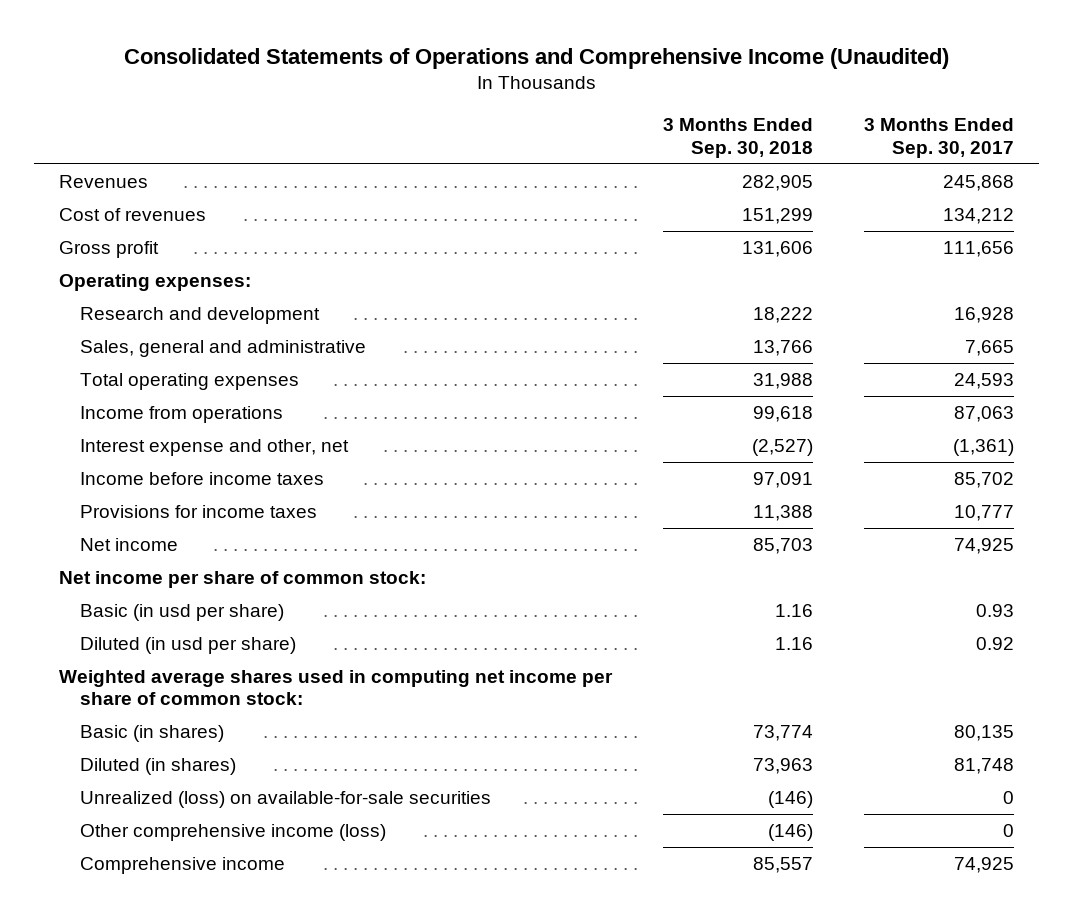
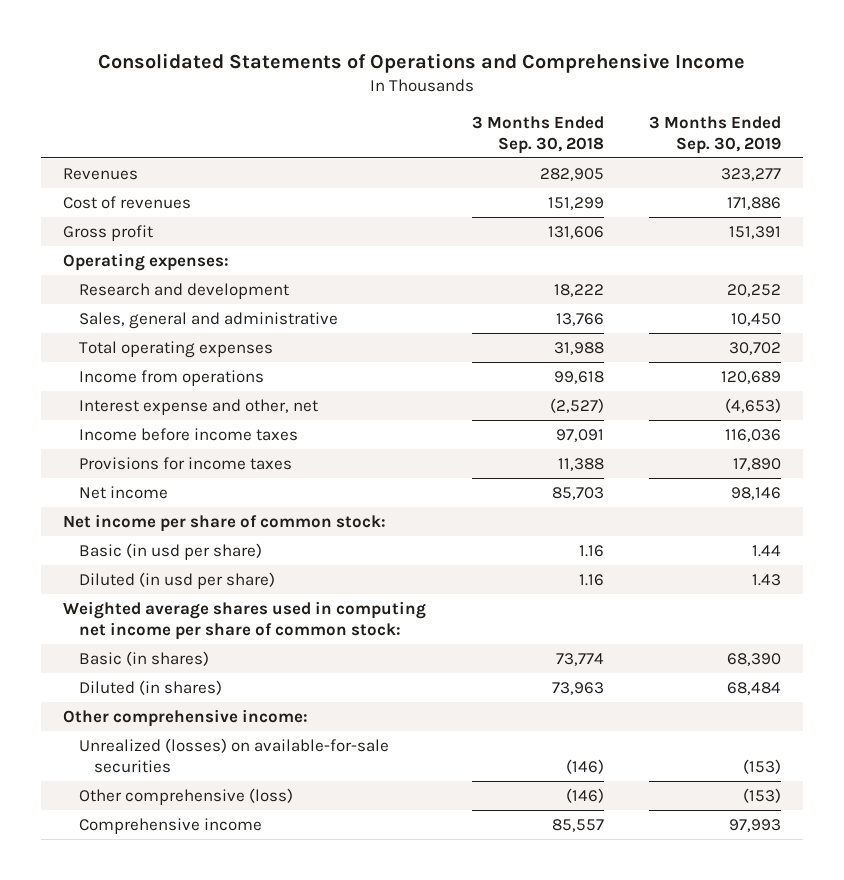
[123,47,949,69] Consolidated Statements of Operations and Comprehensive Income (Unaudited) -> [98,52,746,73] Consolidated Statements of Operations and Comprehensive Income
[863,118,1014,158] 3 Months Ended Sep. 30, 2017 -> none
none -> [648,115,781,154] 3 Months Ended Sep. 30, 2019
none -> [63,708,309,727] Other comprehensive income:
[79,791,491,809] Unrealized (loss) on available-for-sale securities -> [78,737,389,773] Unrealized (losses) on available-for-sale securities
[79,824,386,842] Other comprehensive income (loss) -> [78,787,293,805] Other comprehensive (loss)

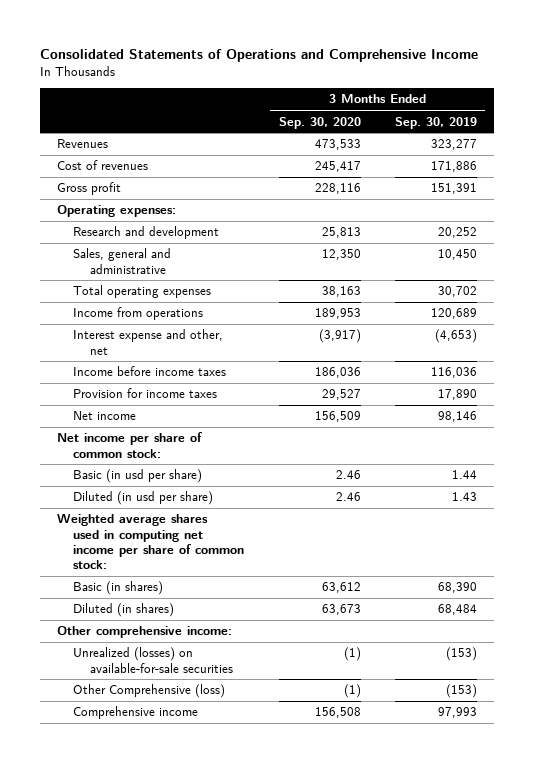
[471,115,604,154] 3 Months Ended Sep. 30, 2018 -> none
none -> [278,116,361,129] Sep. 30, 2020
[78,456,292,470] Provisions for income taxes -> [73,388,218,399] Provision for income taxes
[78,787,293,805] Other comprehensive (loss) -> [73,684,226,699] Other Comprehensive (loss)

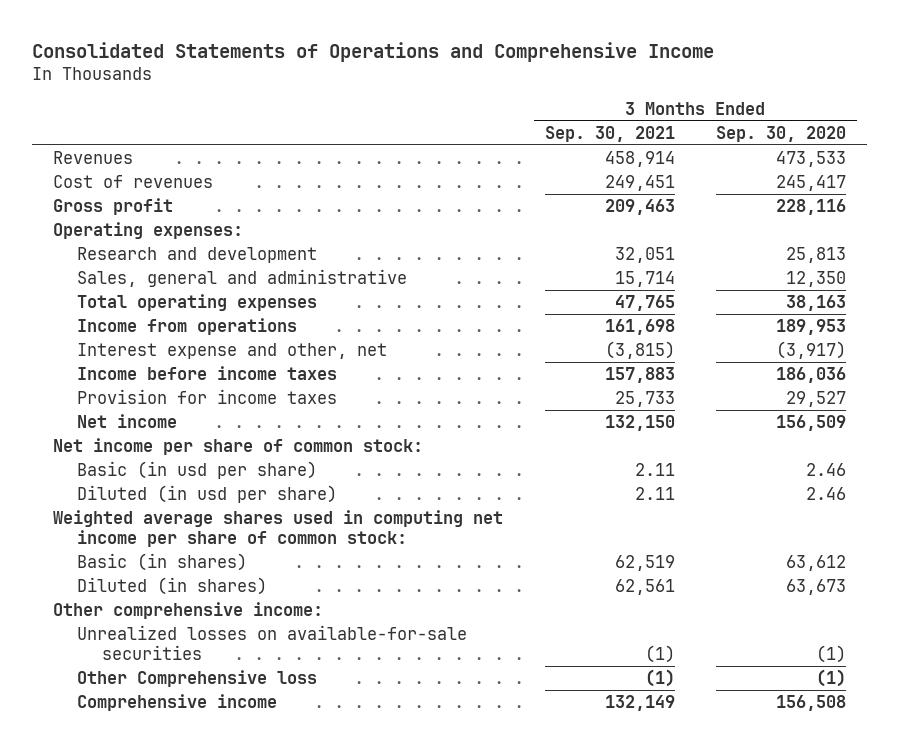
[394,116,477,129] Sep. 30, 2019 -> none
none -> [544,125,675,142] Sep. 30, 2021
[73,647,234,673] Unrealized (losses) on available-for-sale securities -> [77,625,468,660] Unrealized losses on available-for-sale securities
[73,684,226,699] Other Comprehensive (loss) -> [77,670,318,688] Other Comprehensive loss

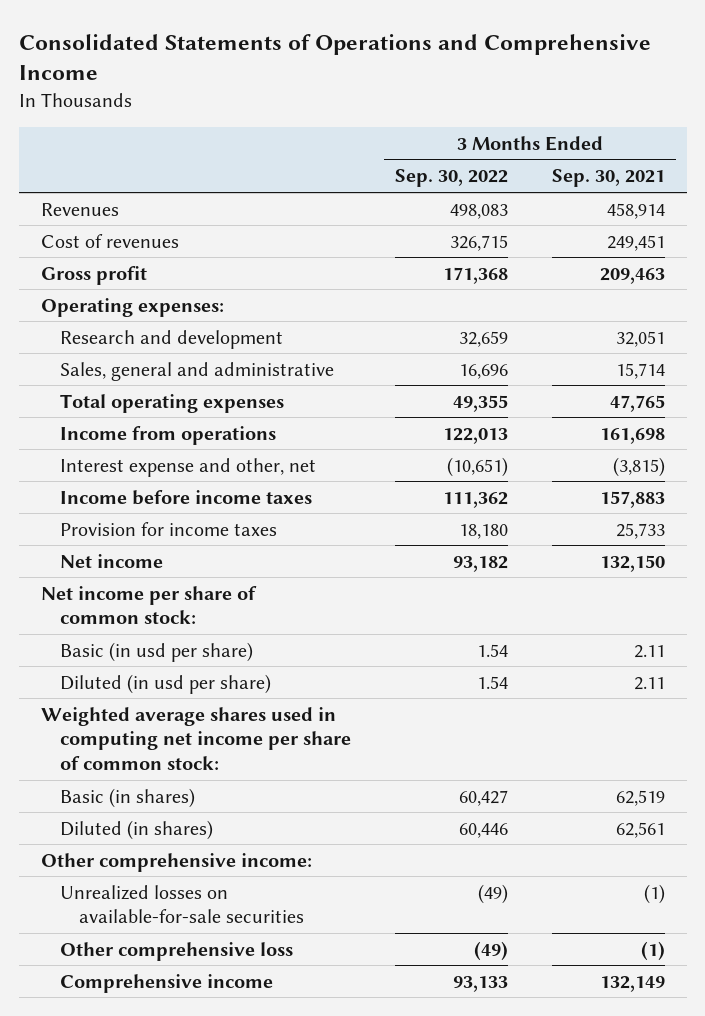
[716,125,847,142] Sep. 30, 2020 -> none
none -> [394,169,508,188] Sep. 30, 2022
[77,670,318,688] Other Comprehensive loss -> [59,941,293,961] Other comprehensive loss

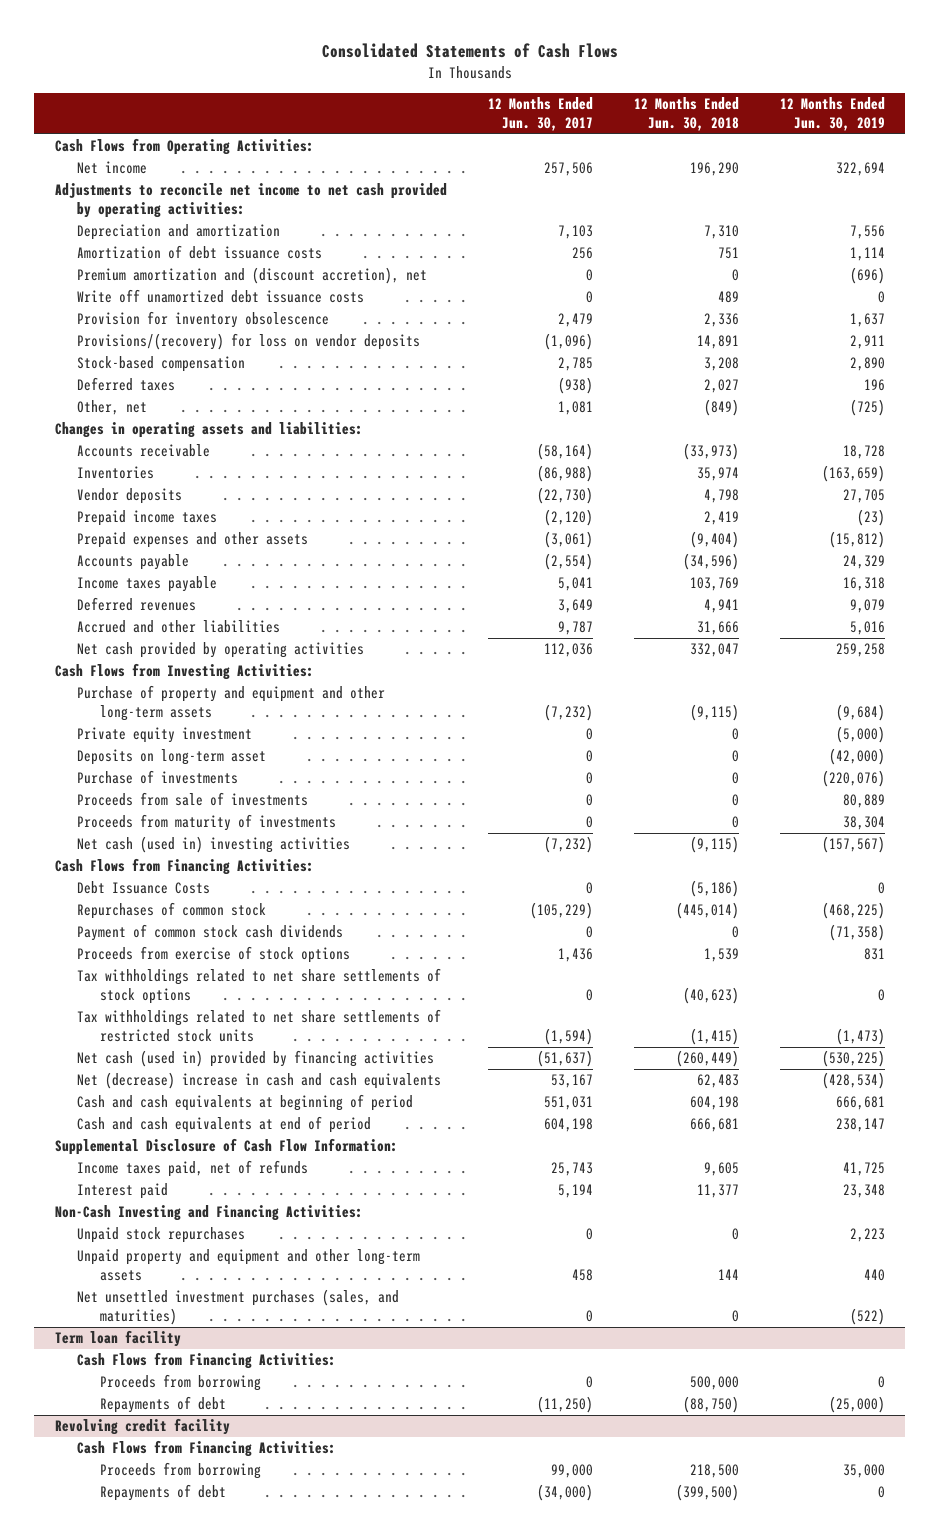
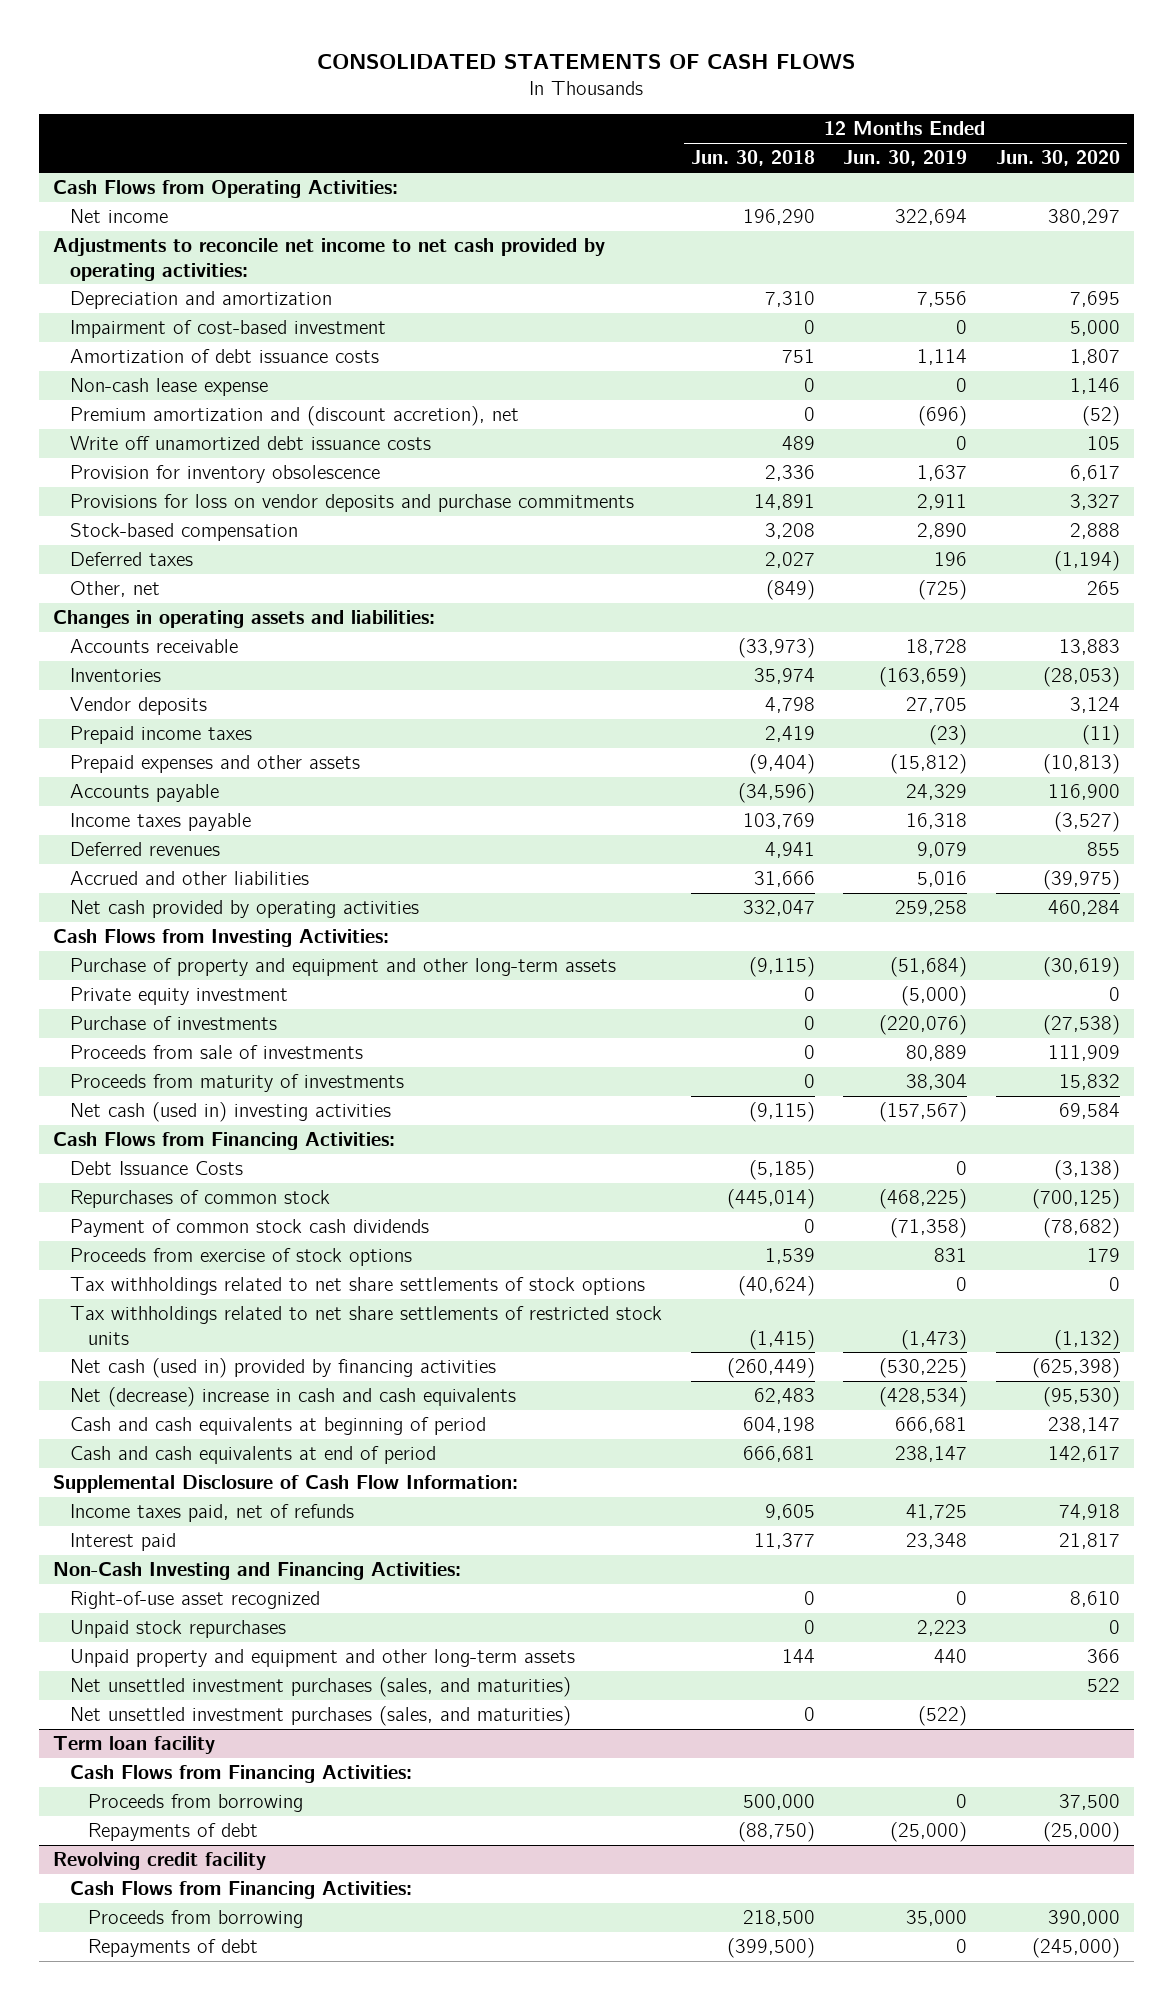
[321,43,618,59] Consolidated Statements of Cash Flows -> [317,53,856,69] CONSOLIDATED STATEMENTS OF CASH FLOWS
[487,97,593,131] 12 Months Ended Jun. 30, 2017 -> none
none -> [995,150,1120,167] Jun. 30, 2020
none -> [70,320,387,339] Impairment of cost-based investment
none -> [70,378,269,397] Non-cash lease expense
[77,333,421,351] Provisions/(recovery) for loss on vendor deposits -> [70,494,635,513] Provisions for loss on vendor deposits and purchase commitments
[835,704,885,722] (9,684) -> [890,957,968,978] (51,684)
[77,749,267,766] Deposits on long-term asset -> none
[689,880,739,898] (5,186) -> [748,1160,815,1181] (5,185)
[682,987,739,1005] (40,623) -> [737,1276,815,1297] (40,624)
none -> [70,1591,321,1610] Right-of-use asset recognized
none -> [70,1677,572,1698] Net unsettled investment purchases (sales, and maturities)

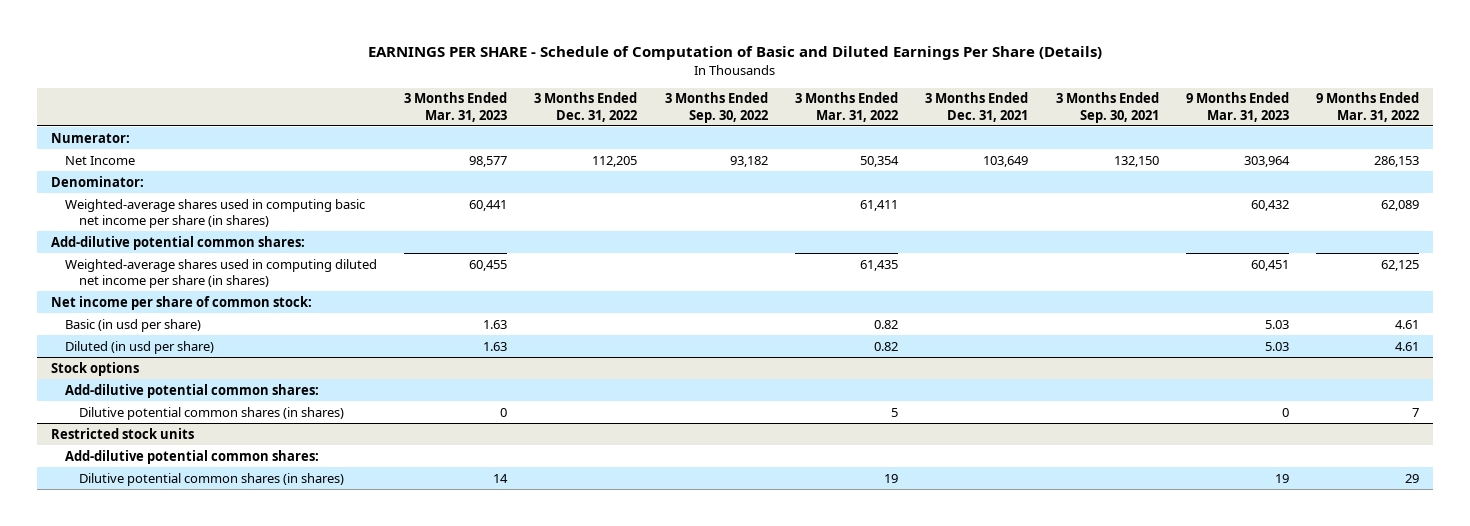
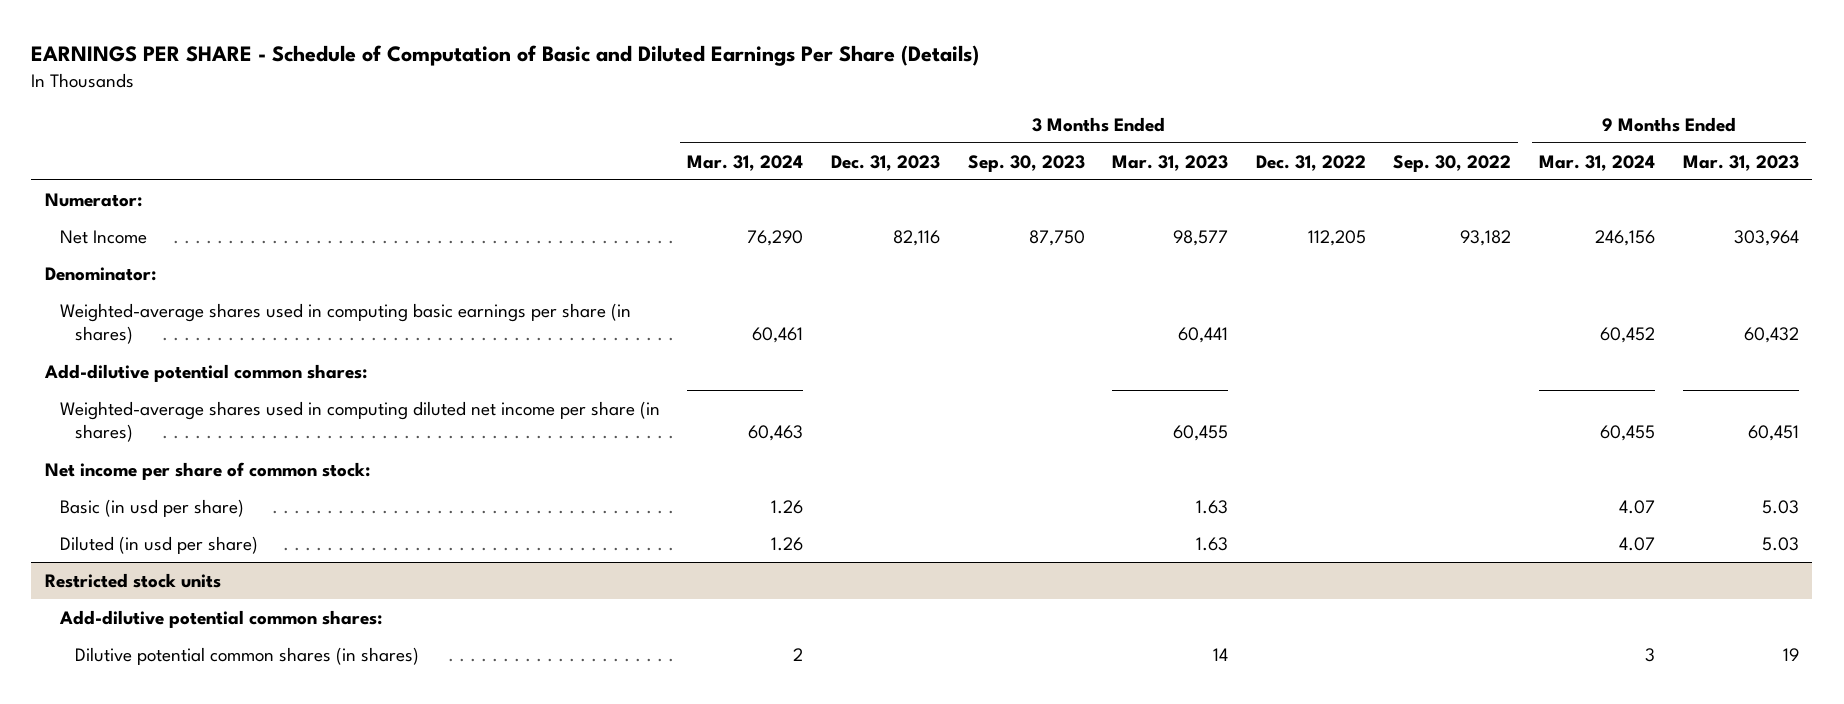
[795,92,899,122] 3 Months Ended Mar. 31, 2022 -> none
[925,92,1029,122] 3 Months Ended Dec. 31, 2021 -> none
[1055,92,1159,123] 3 Months Ended Sep. 30, 2021 -> none
[1316,92,1420,122] 9 Months Ended Mar. 31, 2022 -> none
none -> [687,154,804,171] Mar. 31, 2024
none -> [830,154,940,171] Dec. 31, 2023
none -> [967,154,1085,172] Sep. 30, 2023
none -> [1539,154,1656,171] Mar. 31, 2024
[64,198,365,228] Weighted-average shares used in computing basic net income per share (in shares) -> [59,302,631,345] Weighted-average shares used in computing basic earnings per share (in shares)
[50,361,139,376] Stock options -> none
[64,383,319,398] Add-dilutive potential common shares: -> none
[79,406,345,420] Dilutive potential common shares (in shares) -> none

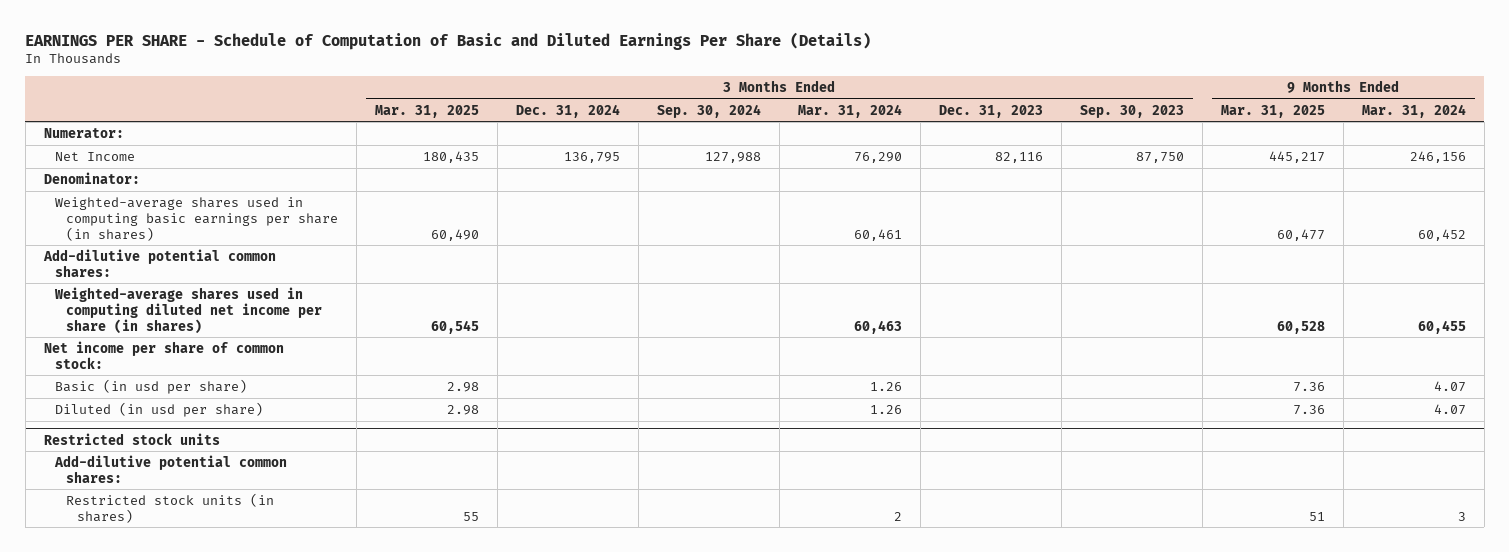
[1112,154,1229,171] Mar. 31, 2023 -> none
[1255,154,1366,171] Dec. 31, 2022 -> none
[1393,154,1512,172] Sep. 30, 2022 -> none
[1682,154,1799,171] Mar. 31, 2023 -> none
none -> [375,104,480,118] Mar. 31, 2025
none -> [516,103,621,118] Dec. 31, 2024
none -> [657,103,762,118] Sep. 30, 2024
none -> [1220,104,1325,118] Mar. 31, 2025
[74,646,419,665] Dilutive potential common shares (in shares) -> [66,492,275,523] Restricted stock units (in shares)

